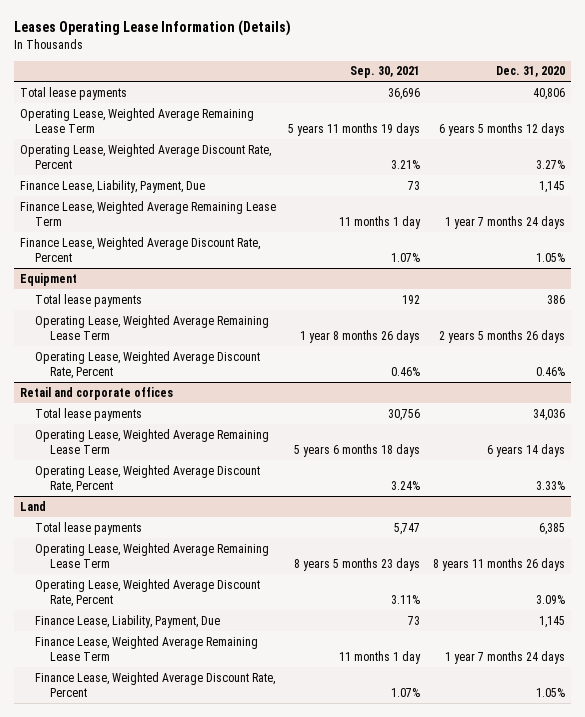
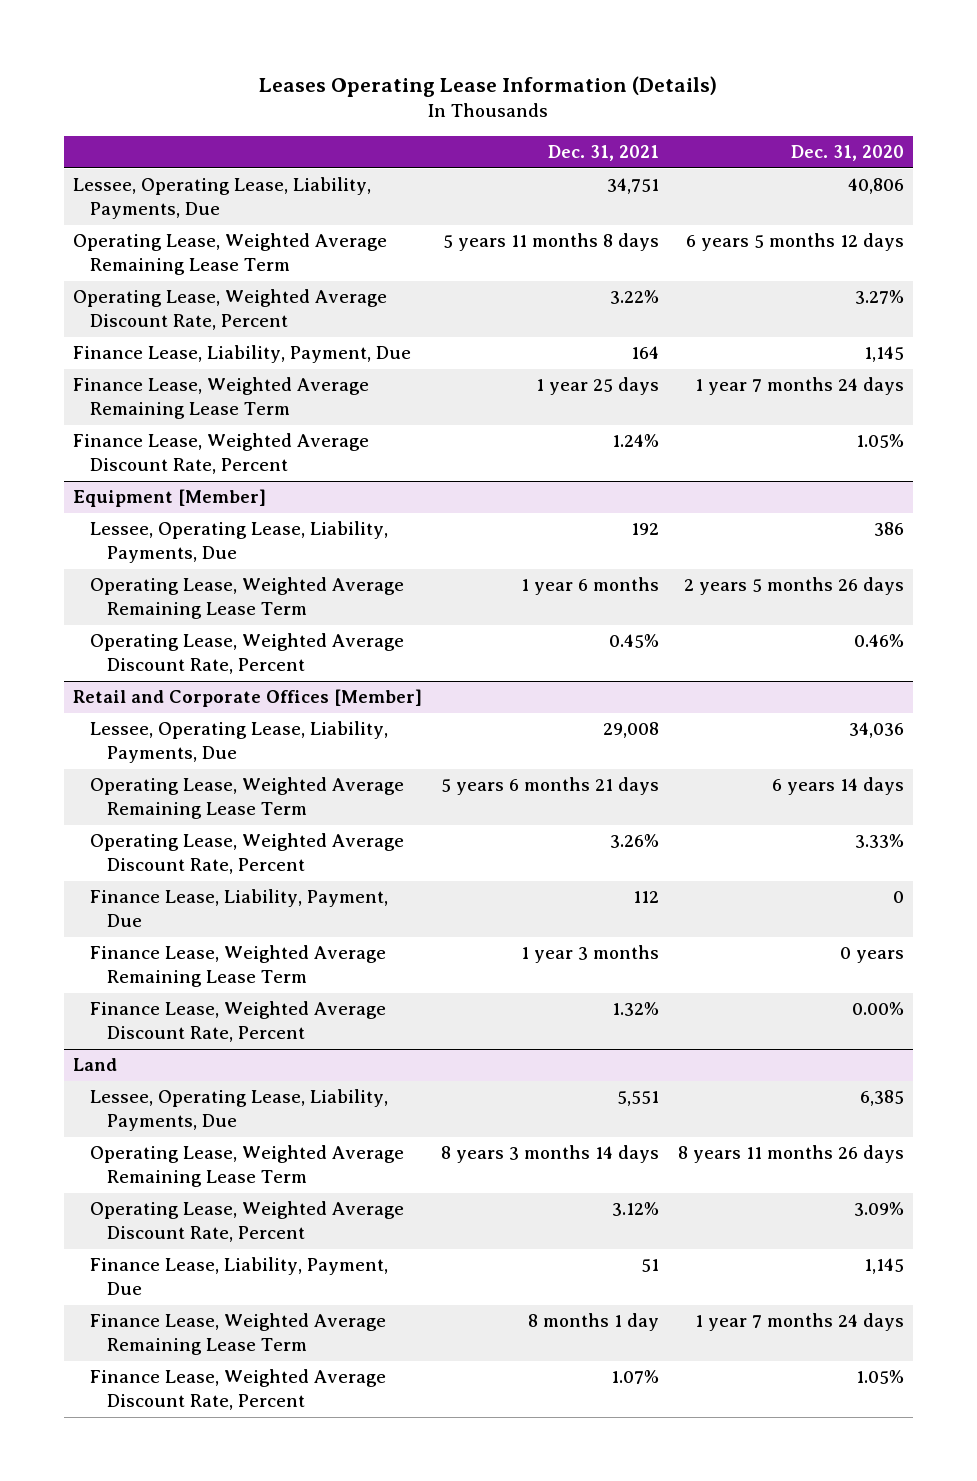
[350,66,421,79] Sep. 30, 2021 -> none
none -> [547,144,659,161] Dec. 31, 2021
[19,86,127,100] Total lease payments -> [72,177,371,220] Lessee, Operating Lease, Liability, Payments, Due
[19,272,77,286] Equipment -> [72,489,266,508] Equipment [Member]
[34,293,142,307] Total lease payments -> [89,521,388,564] Lessee, Operating Lease, Liability, Payments, Due
[19,386,173,400] Retail and corporate offices -> [72,689,422,708] Retail and Corporate Offices [Member]
[34,407,142,421] Total lease payments -> [89,721,388,764] Lessee, Operating Lease, Liability, Payments, Due
none -> [89,889,388,928] Finance Lease, Liability, Payment, Due
none -> [89,945,386,988] Finance Lease, Weighted Average Remaining Lease Term
none -> [89,1001,386,1043] Finance Lease, Weighted Average Discount Rate, Percent
[34,521,142,535] Total lease payments -> [89,1089,388,1132] Lessee, Operating Lease, Liability, Payments, Due

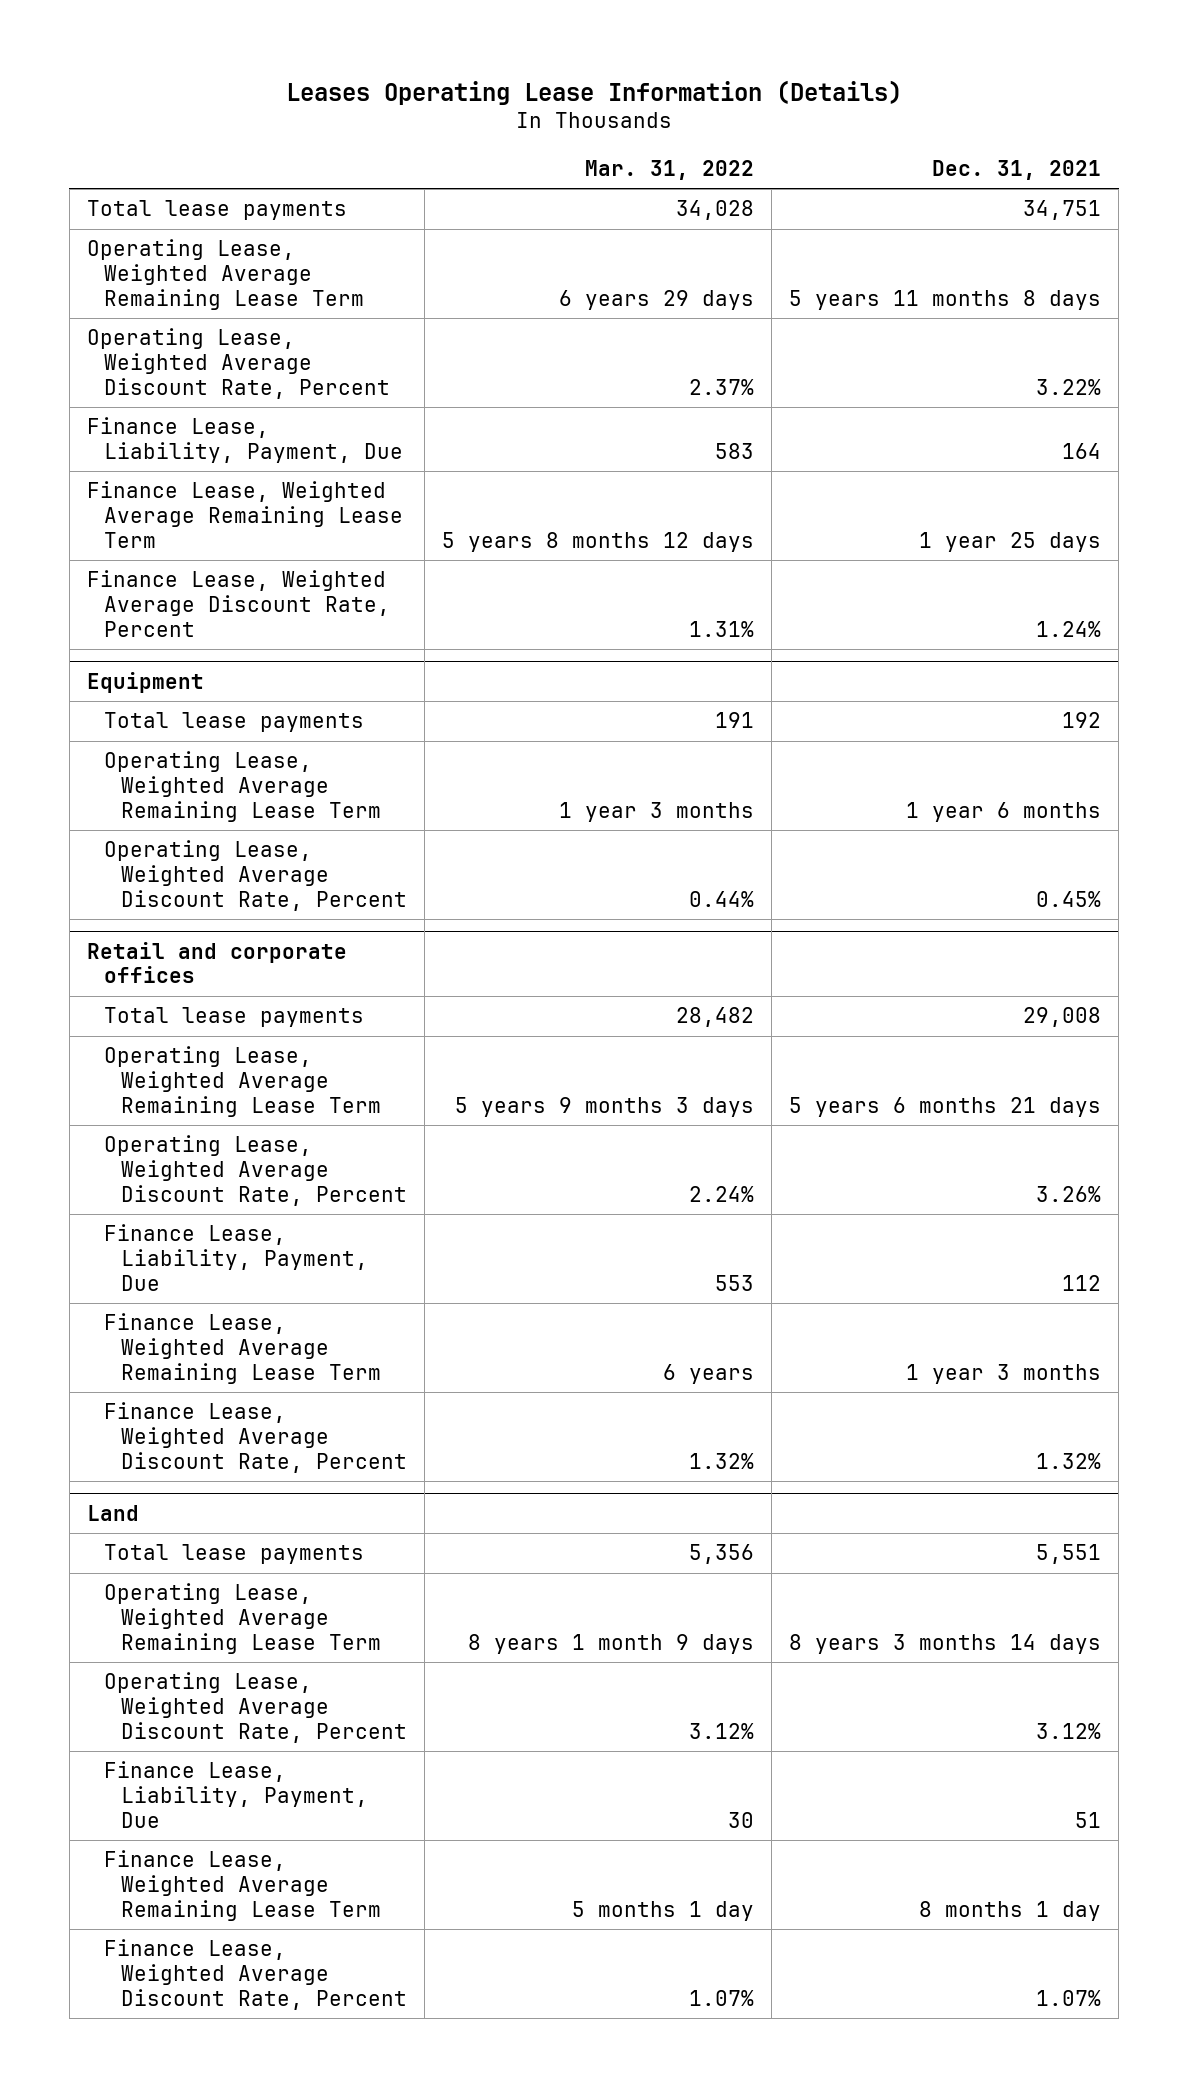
[790,144,904,161] Dec. 31, 2020 -> none
none -> [585,159,755,180] Mar. 31, 2022
[72,177,371,220] Lessee, Operating Lease, Liability, Payments, Due -> [86,200,347,221] Total lease payments
[72,489,266,508] Equipment [Member] -> [86,671,204,693] Equipment
[89,521,388,564] Lessee, Operating Lease, Liability, Payments, Due -> [104,712,365,733] Total lease payments
[72,689,422,708] Retail and Corporate Offices [Member] -> [86,941,347,984] Retail and corporate offices
[89,721,388,764] Lessee, Operating Lease, Liability, Payments, Due -> [104,1007,365,1028] Total lease payments
[89,1089,388,1132] Lessee, Operating Lease, Liability, Payments, Due -> [104,1544,365,1565] Total lease payments

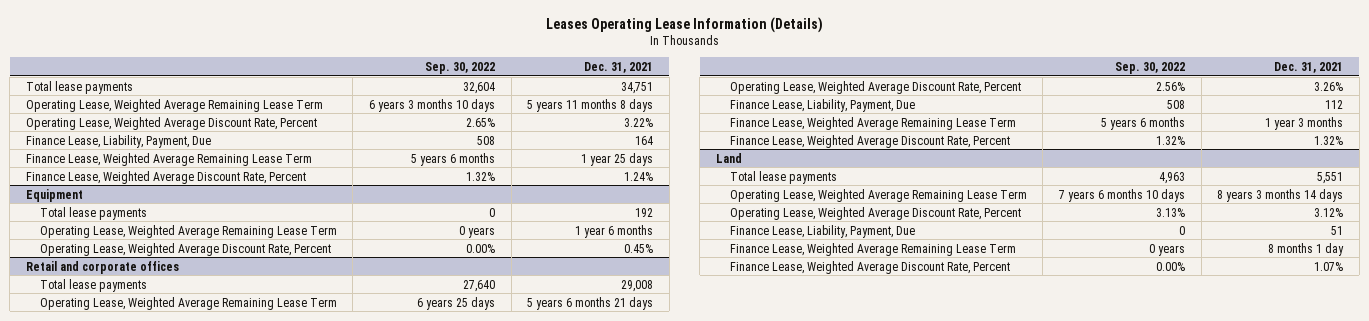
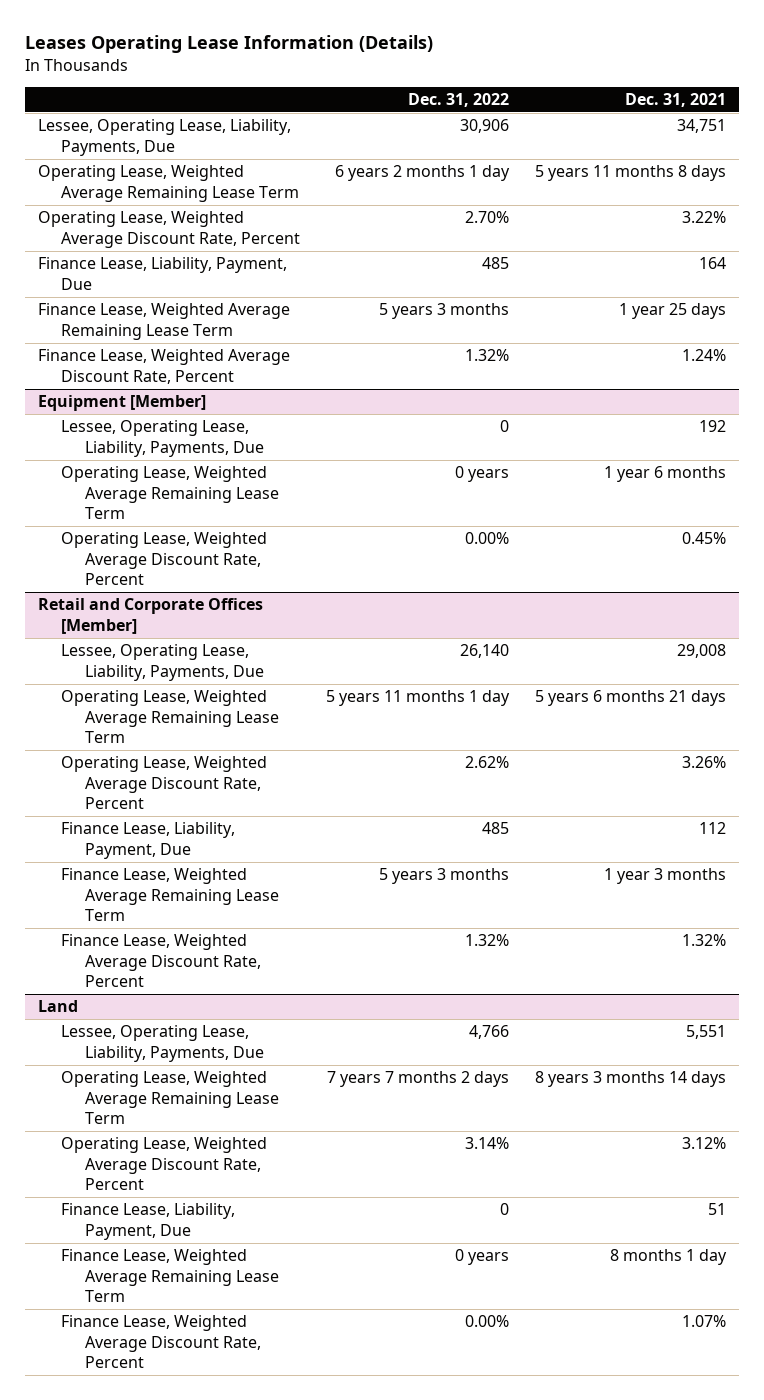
[424,61,495,74] Sep. 30, 2022 -> none
none -> [408,92,510,107] Dec. 31, 2022
[26,80,134,94] Total lease payments -> [37,119,291,156] Lessee, Operating Lease, Liability, Payments, Due
[26,188,84,202] Equipment -> [37,395,206,412] Equipment [Member]
[39,206,147,220] Total lease payments -> [61,420,264,457] Lessee, Operating Lease, Liability, Payments, Due
[26,260,180,274] Retail and corporate offices -> [37,598,263,634] Retail and Corporate Offices [Member]
[39,278,147,292] Total lease payments -> [61,644,264,681] Lessee, Operating Lease, Liability, Payments, Due
[729,170,837,184] Total lease payments -> [61,1025,264,1062] Lessee, Operating Lease, Liability, Payments, Due

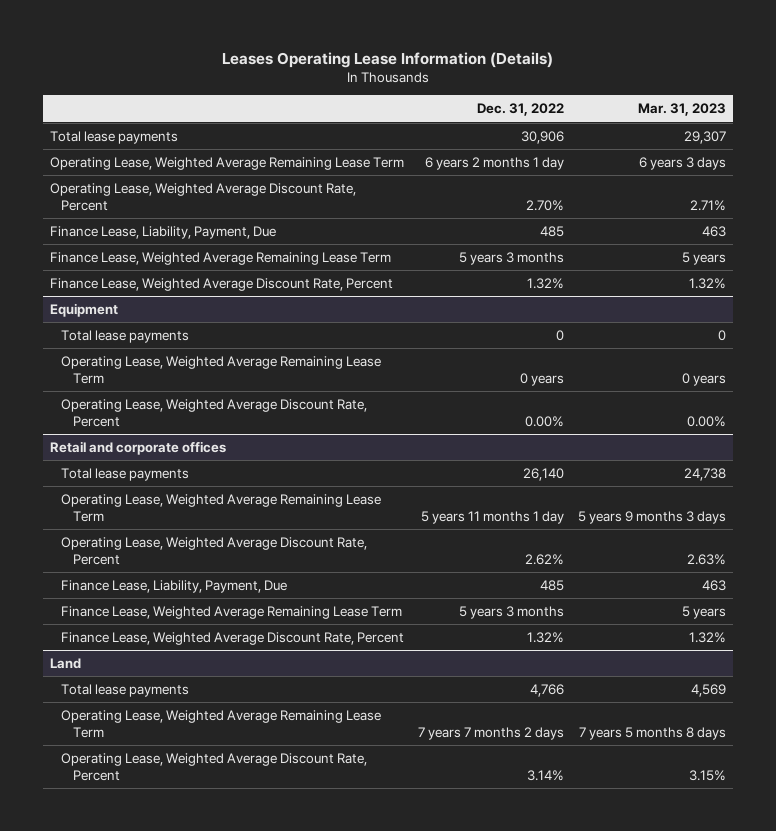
[625,92,727,107] Dec. 31, 2021 -> none
none -> [638,103,727,117] Mar. 31, 2023
[37,119,291,156] Lessee, Operating Lease, Liability, Payments, Due -> [50,130,179,144] Total lease payments
[37,395,206,412] Equipment [Member] -> [50,302,119,317] Equipment
[61,420,264,457] Lessee, Operating Lease, Liability, Payments, Due -> [61,329,190,343] Total lease payments
[37,598,263,634] Retail and Corporate Offices [Member] -> [50,440,227,455] Retail and corporate offices
[61,644,264,681] Lessee, Operating Lease, Liability, Payments, Due -> [61,467,190,481] Total lease payments
[61,1025,264,1062] Lessee, Operating Lease, Liability, Payments, Due -> [61,683,190,697] Total lease payments
[61,1203,236,1240] Finance Lease, Liability, Payment, Due -> none
[61,1249,279,1303] Finance Lease, Weighted Average Remaining Lease Term -> none
[61,1315,261,1369] Finance Lease, Weighted Average Discount Rate, Percent -> none

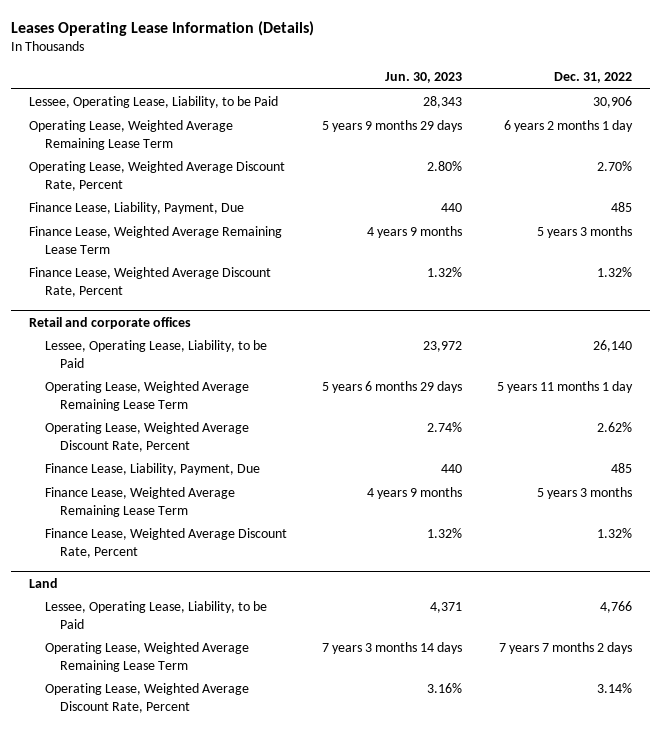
[638,103,727,117] Mar. 31, 2023 -> none
none -> [385,72,463,84] Jun. 30, 2023
[50,130,179,144] Total lease payments -> [28,96,278,109] Lessee, Operating Lease, Liability, to be Paid
[50,302,119,317] Equipment -> none
[61,329,190,343] Total lease payments -> none
[61,355,382,384] Operating Lease, Weighted Average Remaining Lease Term -> none
[61,398,368,427] Operating Lease, Weighted Average Discount Rate, Percent -> none
[61,467,190,481] Total lease payments -> [44,340,267,368] Lessee, Operating Lease, Liability, to be Paid
[61,683,190,697] Total lease payments -> [44,601,267,629] Lessee, Operating Lease, Liability, to be Paid

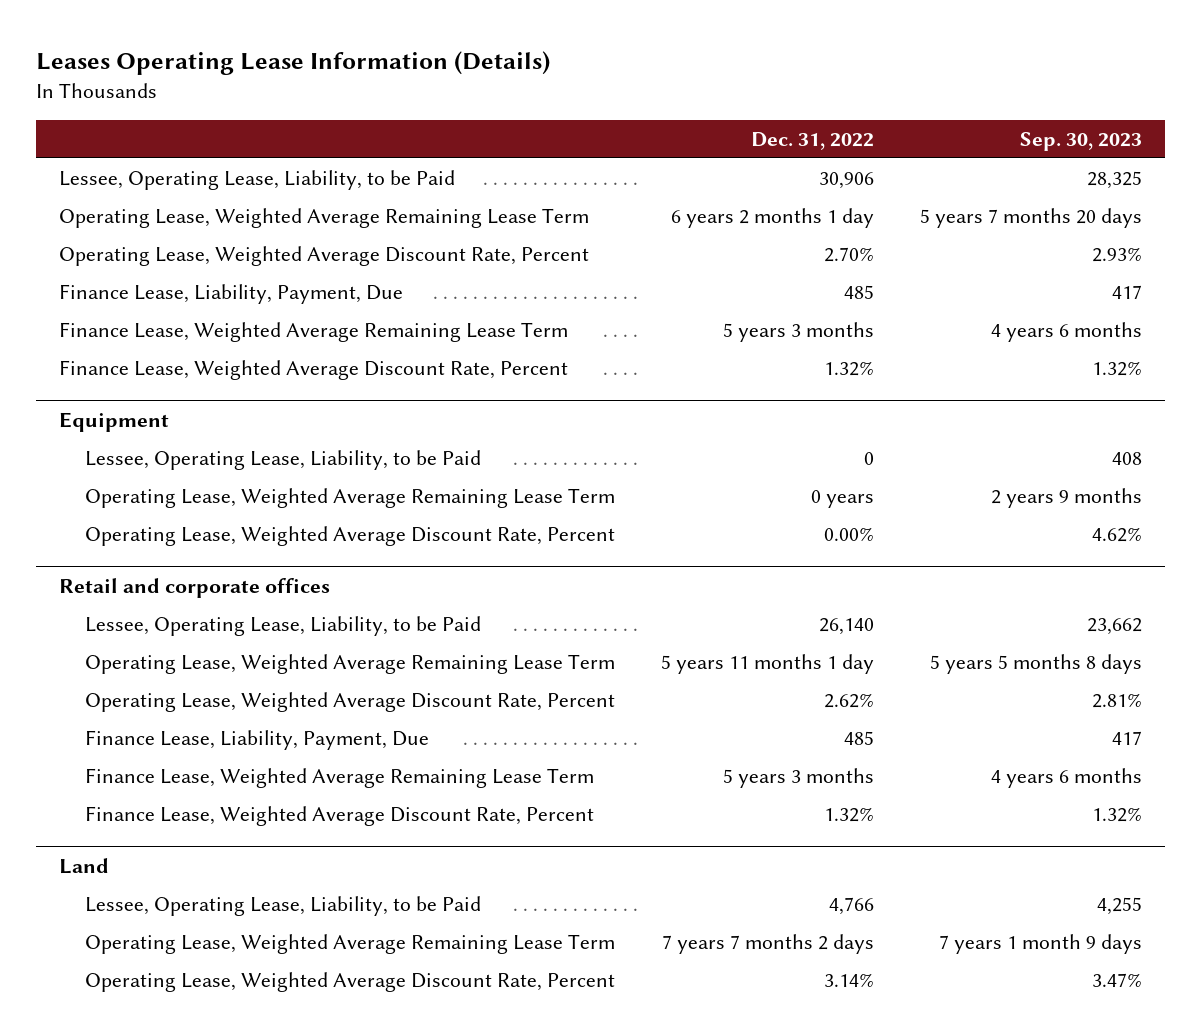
[385,72,463,84] Jun. 30, 2023 -> none
none -> [1019,131,1142,151] Sep. 30, 2023
none -> [58,411,169,432] Equipment
none -> [84,449,481,470] Lessee, Operating Lease, Liability, to be Paid
none -> [84,487,615,508] Operating Lease, Weighted Average Remaining Lease Term
none -> [84,525,615,546] Operating Lease, Weighted Average Discount Rate, Percent

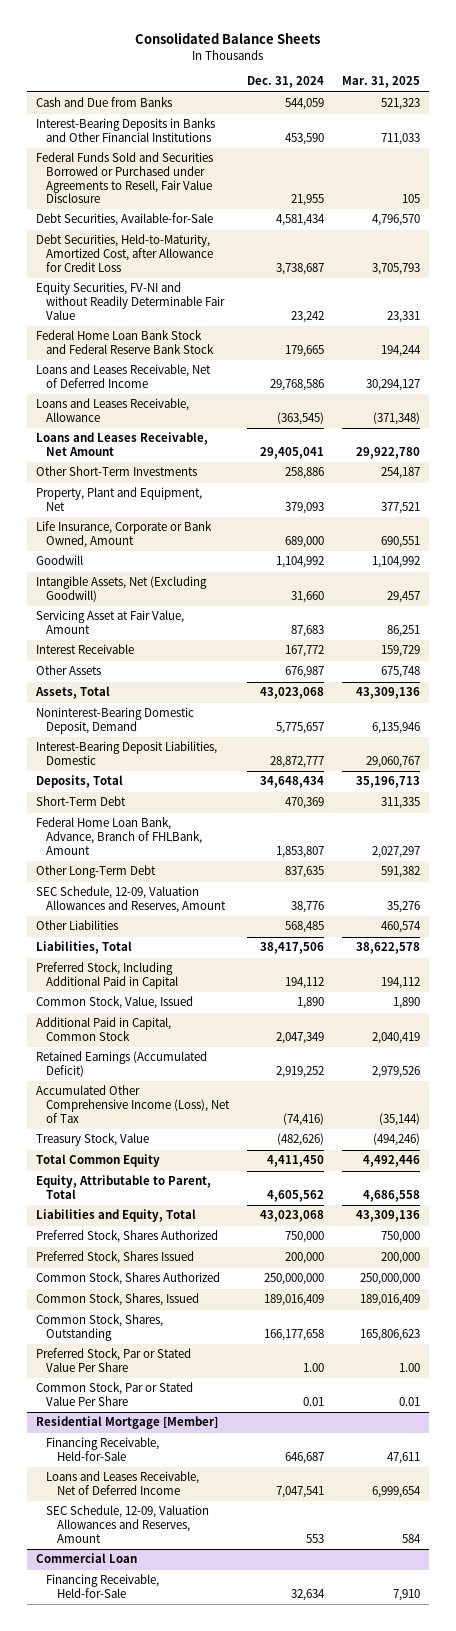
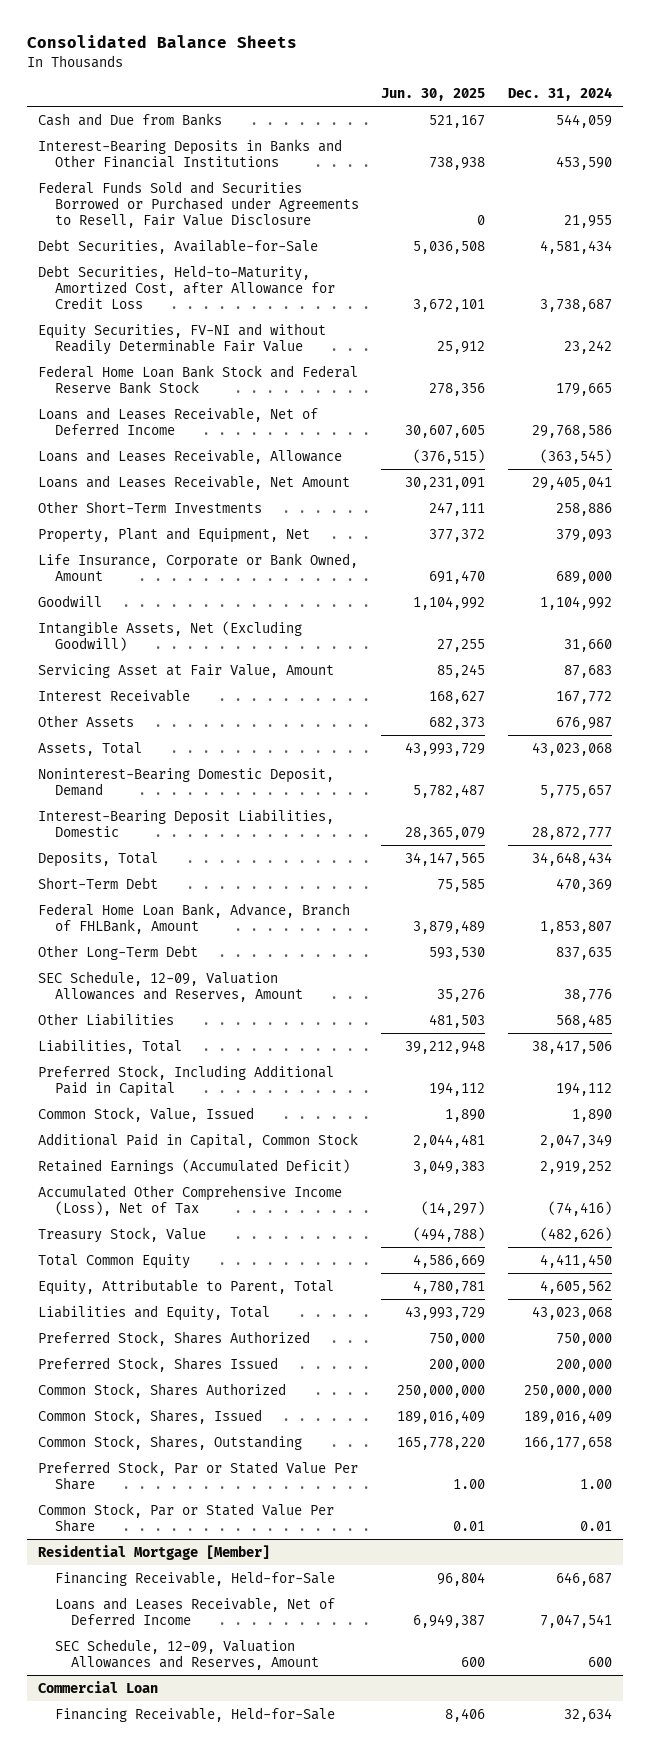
[342,76,421,89] Mar. 31, 2025 -> none
none -> [381,88,486,102] Jun. 30, 2025
[306,1533,325,1543] 553 -> [587,1656,612,1667] 600

